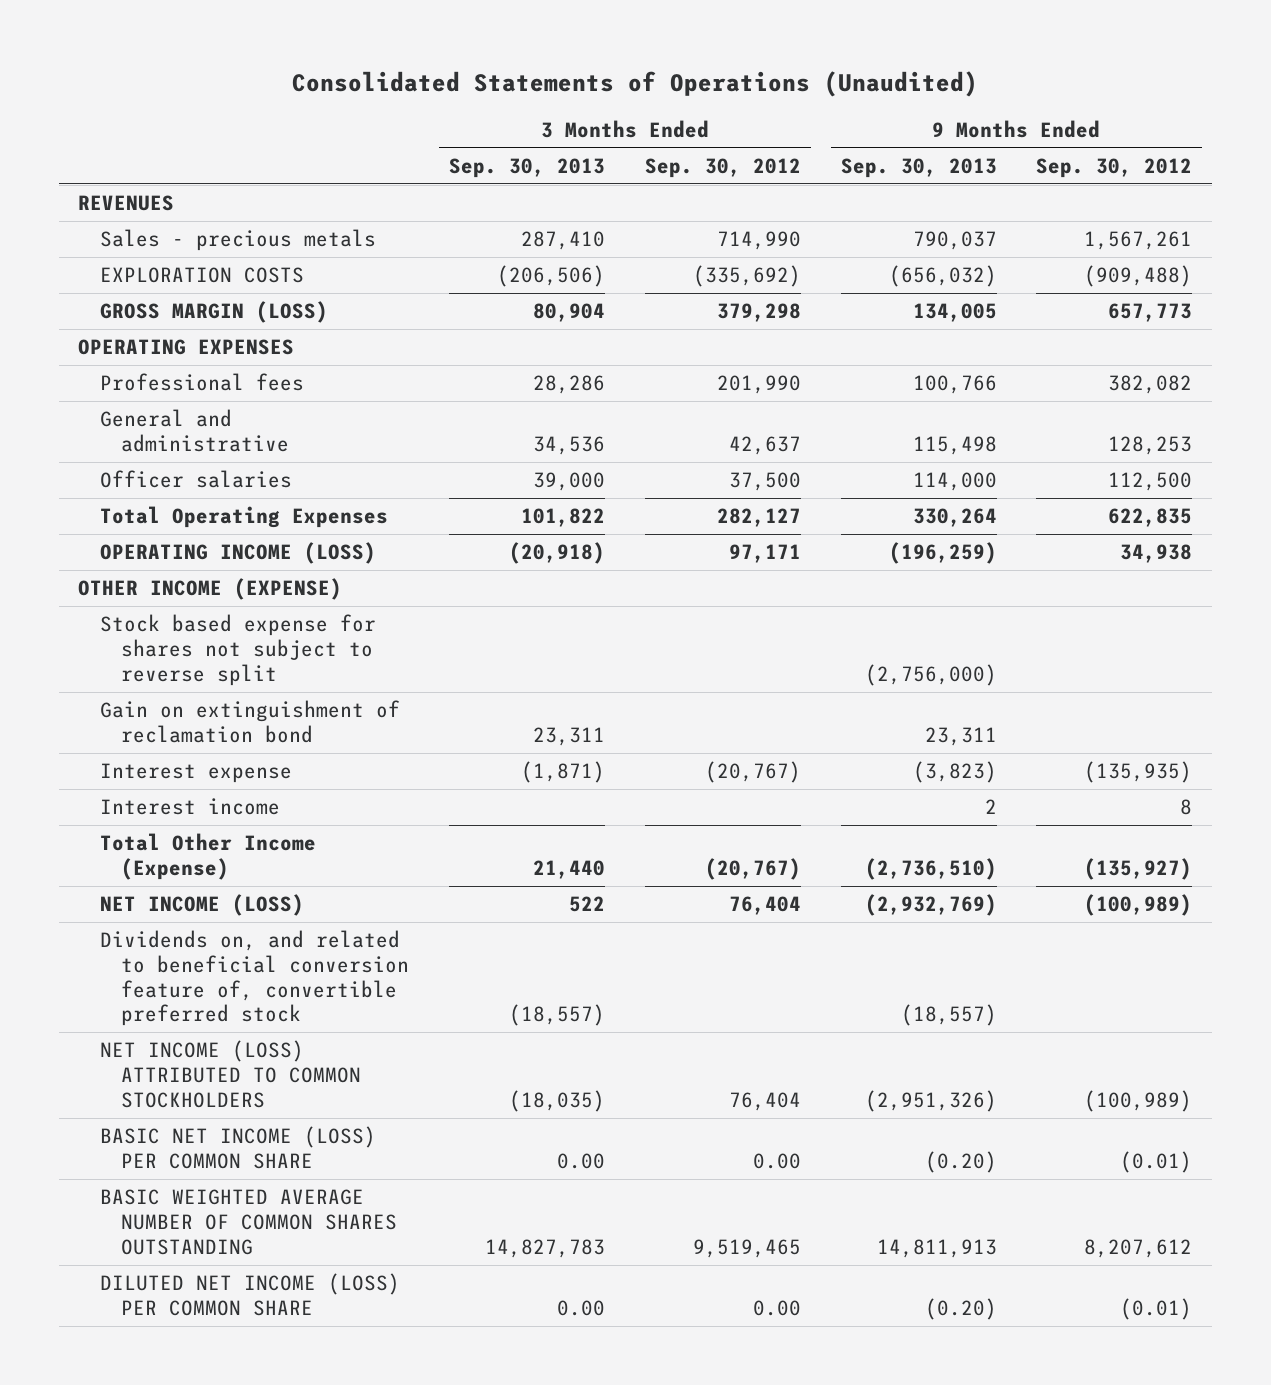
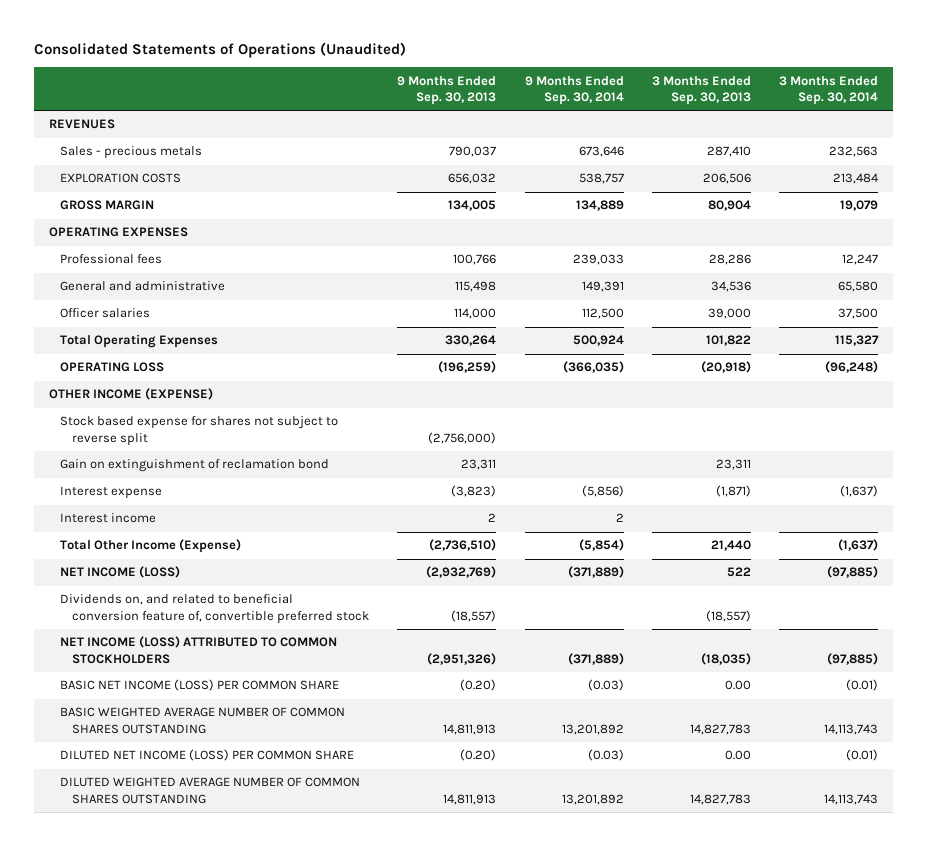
[644,157,801,178] Sep. 30, 2012 -> none
[1036,157,1193,178] Sep. 30, 2012 -> none
none -> [524,75,624,105] 9 Months Ended Sep. 30, 2014
none -> [779,75,879,105] 3 Months Ended Sep. 30, 2014
[497,265,606,288] (206,506) -> [702,173,751,185] 206,506
[888,265,997,288] (656,032) -> [448,173,497,185] 656,032
[99,301,328,324] GROSS MARGIN (LOSS) -> [60,200,155,211] GROSS MARGIN
[99,542,376,565] OPERATING INCOME (LOSS) -> [60,362,165,373] OPERATING LOSS
none -> [60,777,361,804] DILUTED WEIGHTED AVERAGE NUMBER OF COMMON SHARES OUTSTANDING

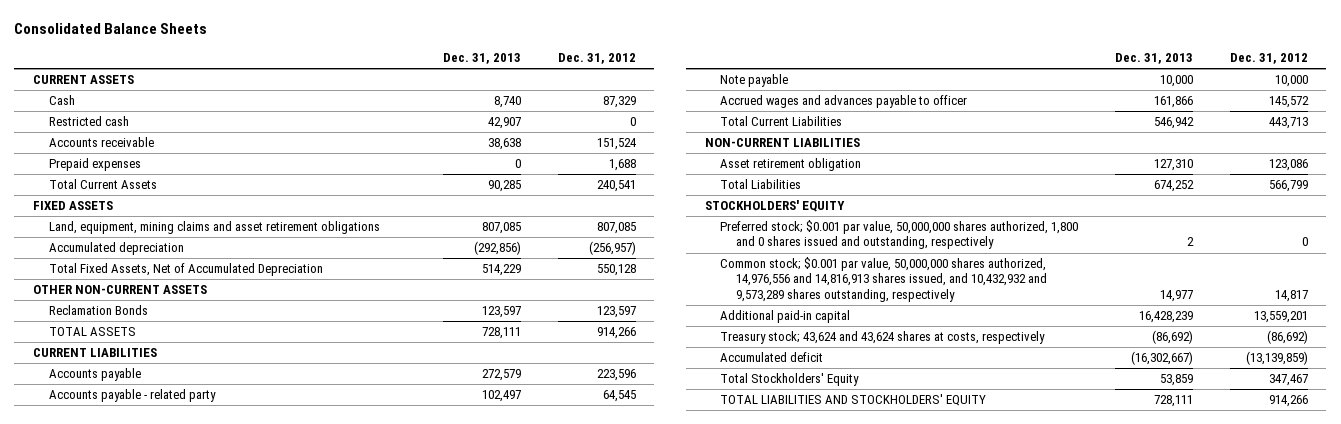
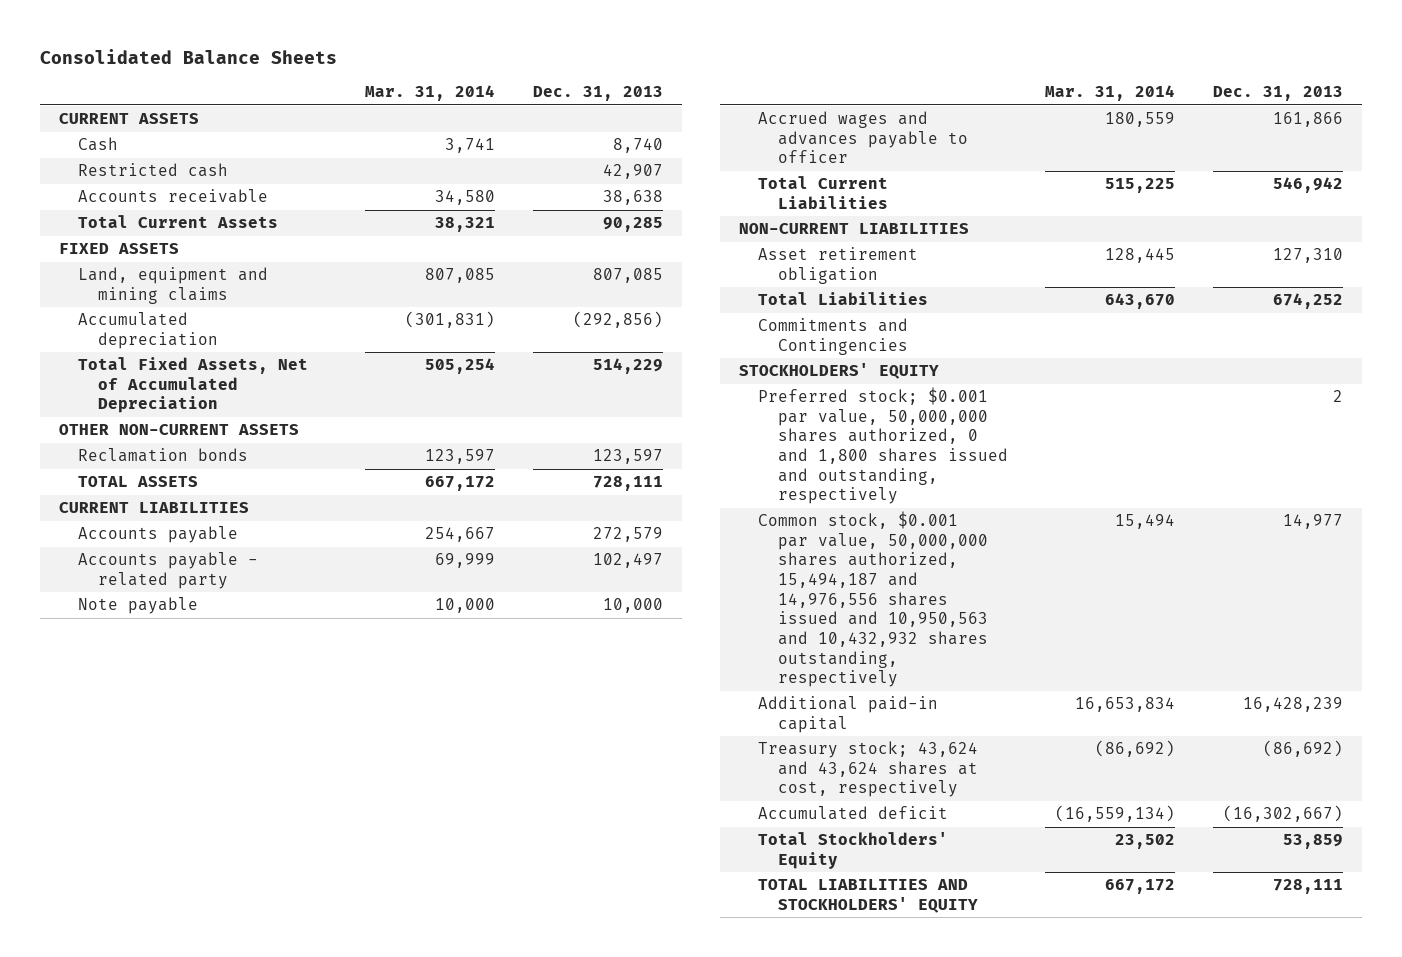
[557,53,636,65] Dec. 31, 2012 -> none
none -> [365,85,496,102] Mar. 31, 2014
[48,158,141,172] Prepaid expenses -> none
[48,221,380,235] Land, equipment, mining claims and asset retirement obligations -> [78,267,269,304] Land, equipment and mining claims
[48,305,148,316] Reclamation Bonds -> [78,448,249,463] Reclamation bonds
none -> [758,318,909,355] Commitments and Contingencies
[720,220,1079,250] Preferred stock; $0.001 par value, 50,000,000 shares authorized, 1,800 and 0 shares issued and outstanding, respectively -> [758,387,1008,505] Preferred stock; $0.001 par value, 50,000,000 shares authorized, 0 and 1,800 shares issued and outstanding, respectively
[720,257,1048,302] Common stock; $0.001 par value, 50,000,000 shares authorized, 14,976,556 and 14,816,913 shares issued, and 10,432,932 and 9,573,289 shares outstanding, respectively -> [758,511,988,688] Common stock, $0.001 par value, 50,000,000 shares authorized, 15,494,187 and 14,976,556 shares issued and 10,950,563 and 10,432,932 shares outstanding, respectively
[720,331,1046,345] Treasury stock; 43,624 and 43,624 shares at costs, respectively -> [758,741,979,798] Treasury stock; 43,624 and 43,624 shares at cost, respectively

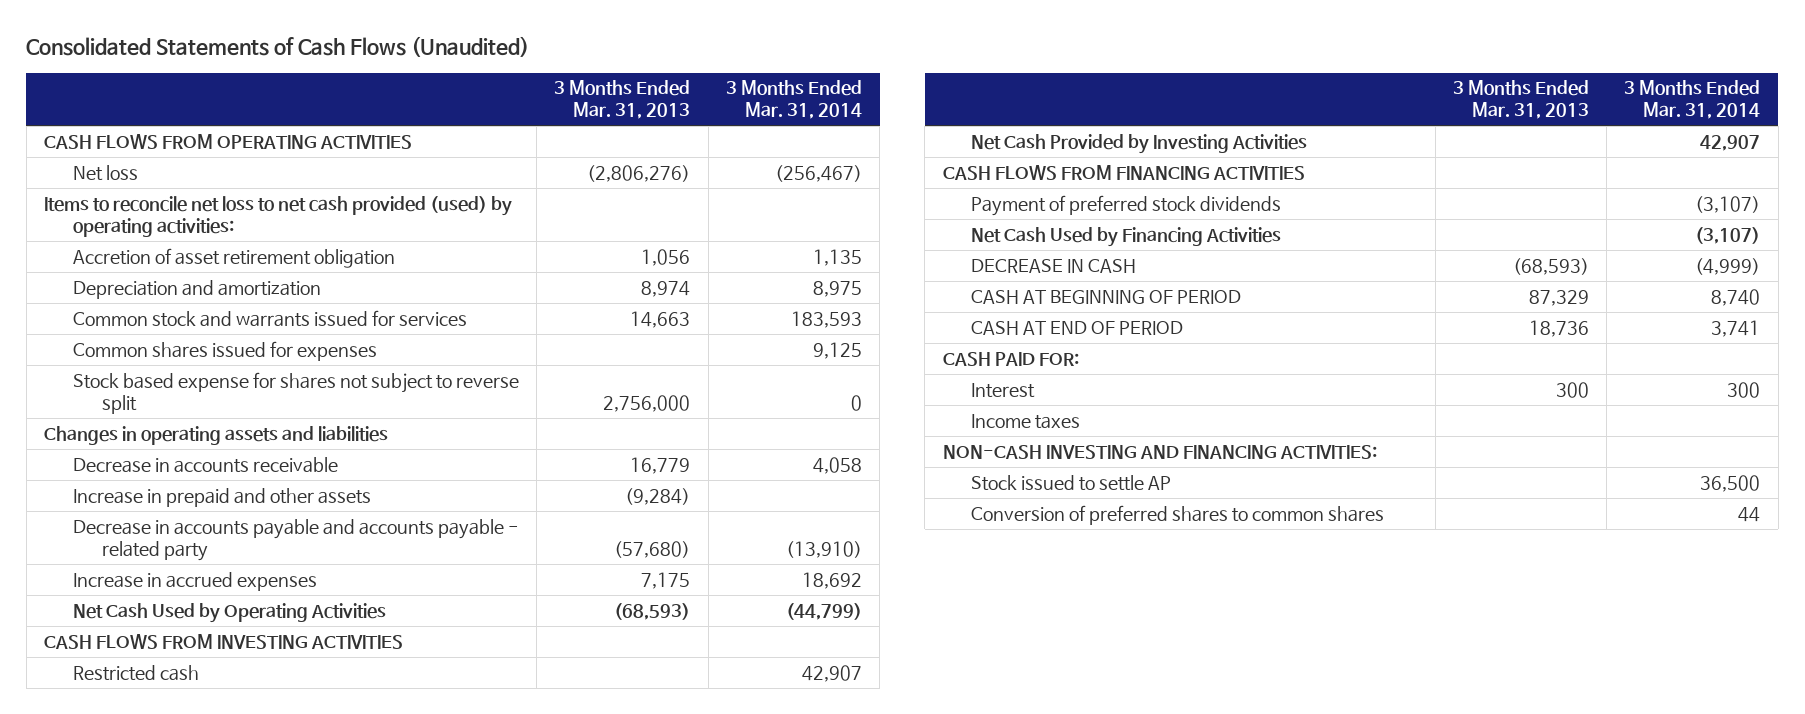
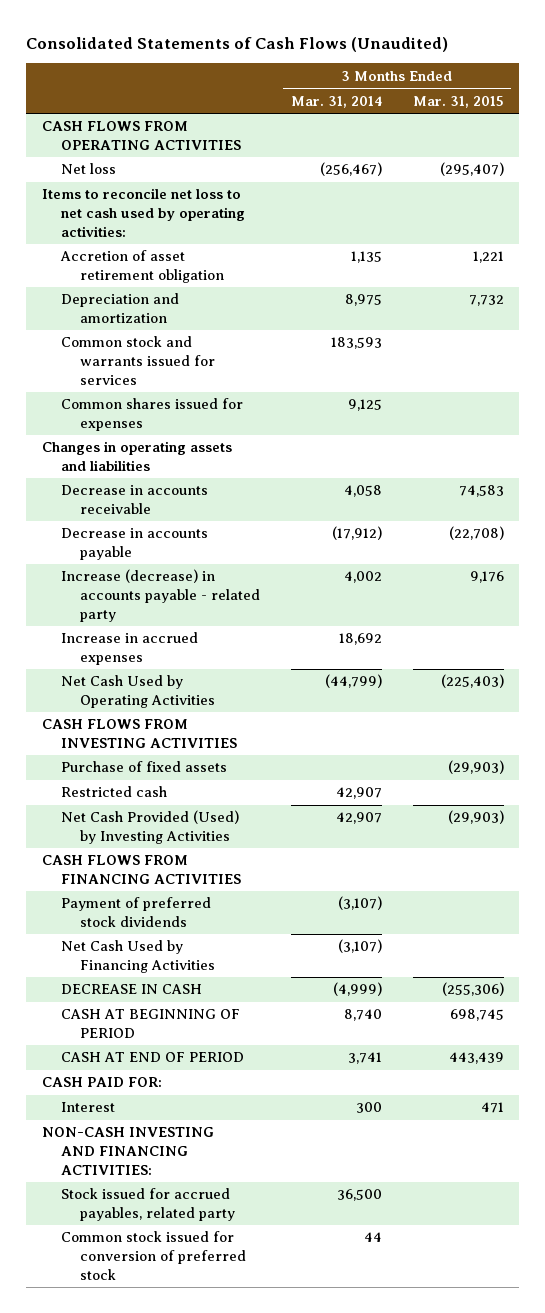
[554,80,691,120] 3 Months Ended Mar. 31, 2013 -> none
none -> [412,95,504,108] Mar. 31, 2015
[44,195,513,237] Items to reconcile net loss to net cash provided (used) by operating activities: -> [41,188,246,237] Items to reconcile net loss to net cash used by operating activities:
[72,371,519,414] Stock based expense for shares not subject to reverse split -> none
[72,487,371,507] Increase in prepaid and other assets -> none
none -> [61,528,209,560] Decrease in accounts payable
[72,518,519,561] Decrease in accounts payable and accounts payable - related party -> [61,569,261,622] Increase (decrease) in accounts payable - related party
[785,540,862,558] (13,910) -> [343,571,382,584] 4,002
none -> [61,761,228,773] Purchase of fixed assets
[971,133,1308,154] Net Cash Provided by Investing Activities -> [61,810,240,844] Net Cash Provided (Used) by Investing Activities
[971,413,1081,429] Income taxes -> none
[971,474,1172,491] Stock issued to settle AP -> [61,1188,236,1221] Stock issued for accrued payables, related party
[971,504,1385,525] Conversion of preferred shares to common shares -> [61,1231,247,1280] Common stock issued for conversion of preferred stock

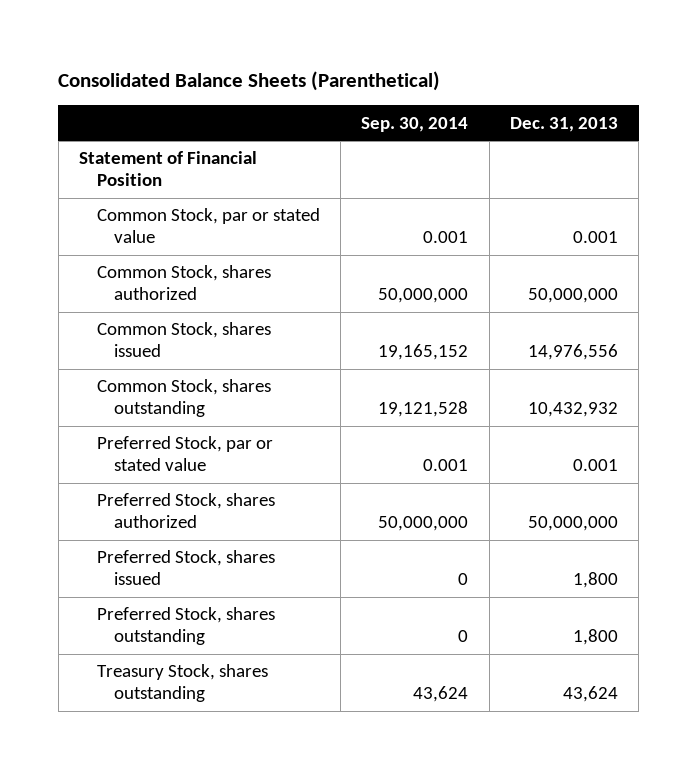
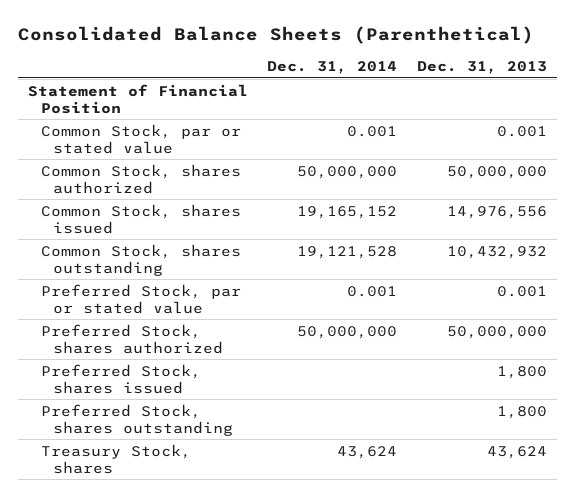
[361,116,469,132] Sep. 30, 2014 -> none
none -> [267,60,398,74] Dec. 31, 2014
[96,664,268,703] Treasury Stock, shares outstanding -> [40,443,191,474] Treasury Stock, shares

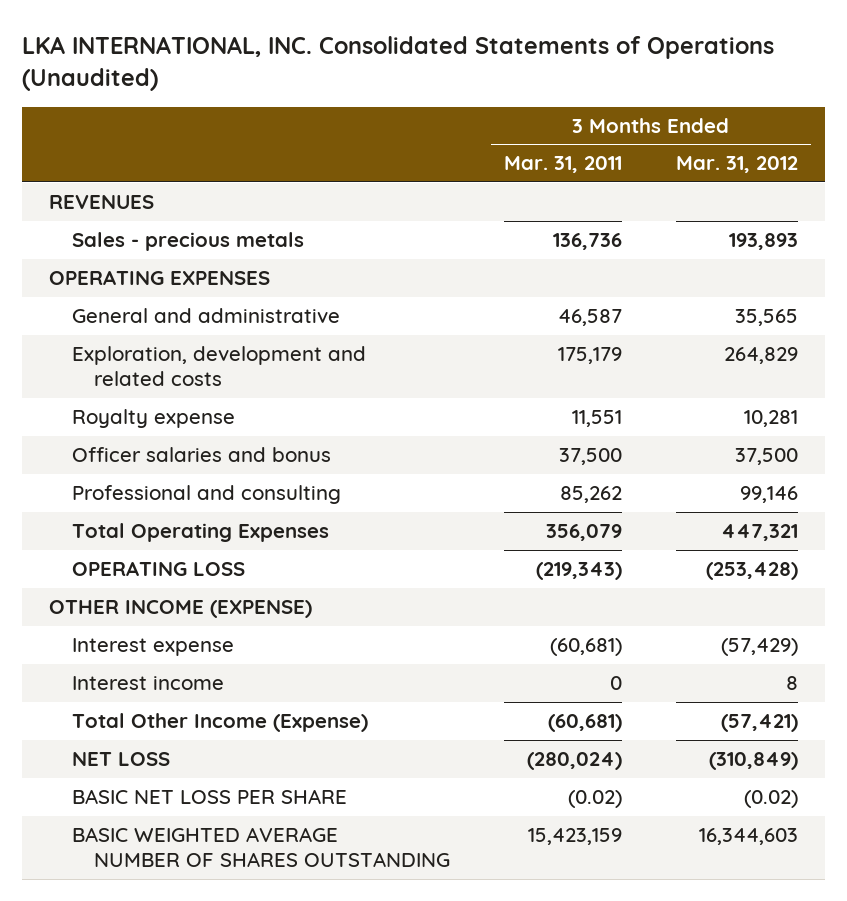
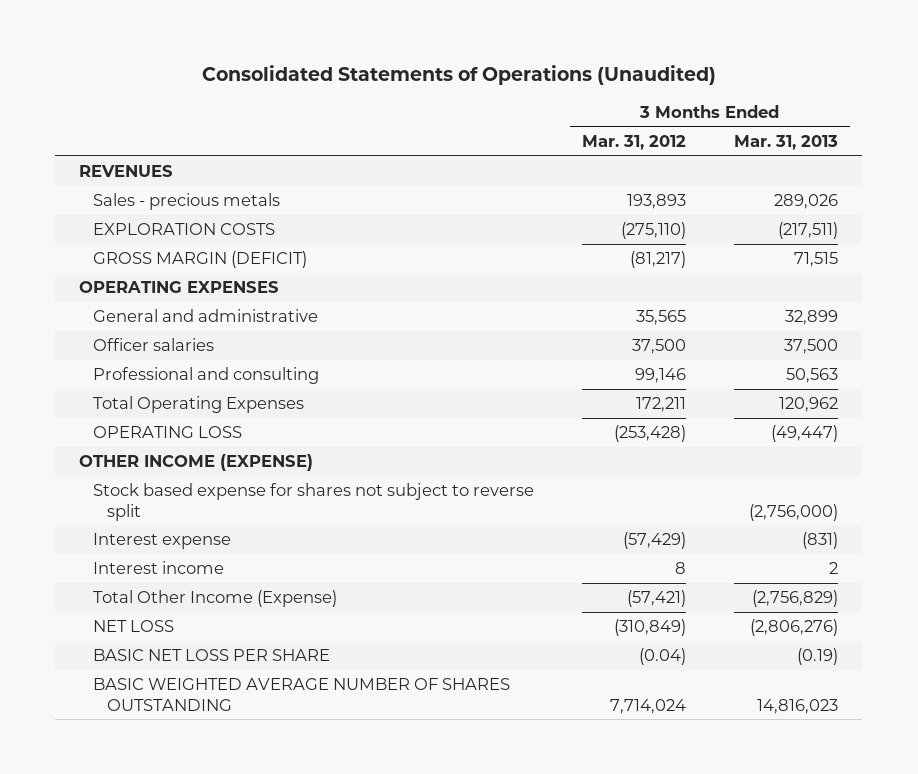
[22,36,775,92] LKA INTERNATIONAL, INC. Consolidated Statements of Operations (Unaudited) -> [201,65,716,86] Consolidated Statements of Operations (Unaudited)
[504,156,623,174] Mar. 31, 2011 -> none
none -> [734,134,839,150] Mar. 31, 2013
none -> [93,223,276,236] EXPLORATION COSTS
none -> [93,251,308,269] GROSS MARGIN (DEFICIT)
[71,346,366,387] Exploration, development and related costs -> none
[71,409,235,429] Royalty expense -> none
[71,447,331,463] Officer salaries and bonus -> [93,338,215,352] Officer salaries
[720,524,798,542] 447,321 -> [636,397,687,413] 172,211
none -> [93,483,535,521] Stock based expense for shares not subject to reverse split
[743,790,798,809] (0.02) -> [639,648,687,666] (0.04)
[698,828,798,846] 16,344,603 -> [610,698,687,714] 7,714,024

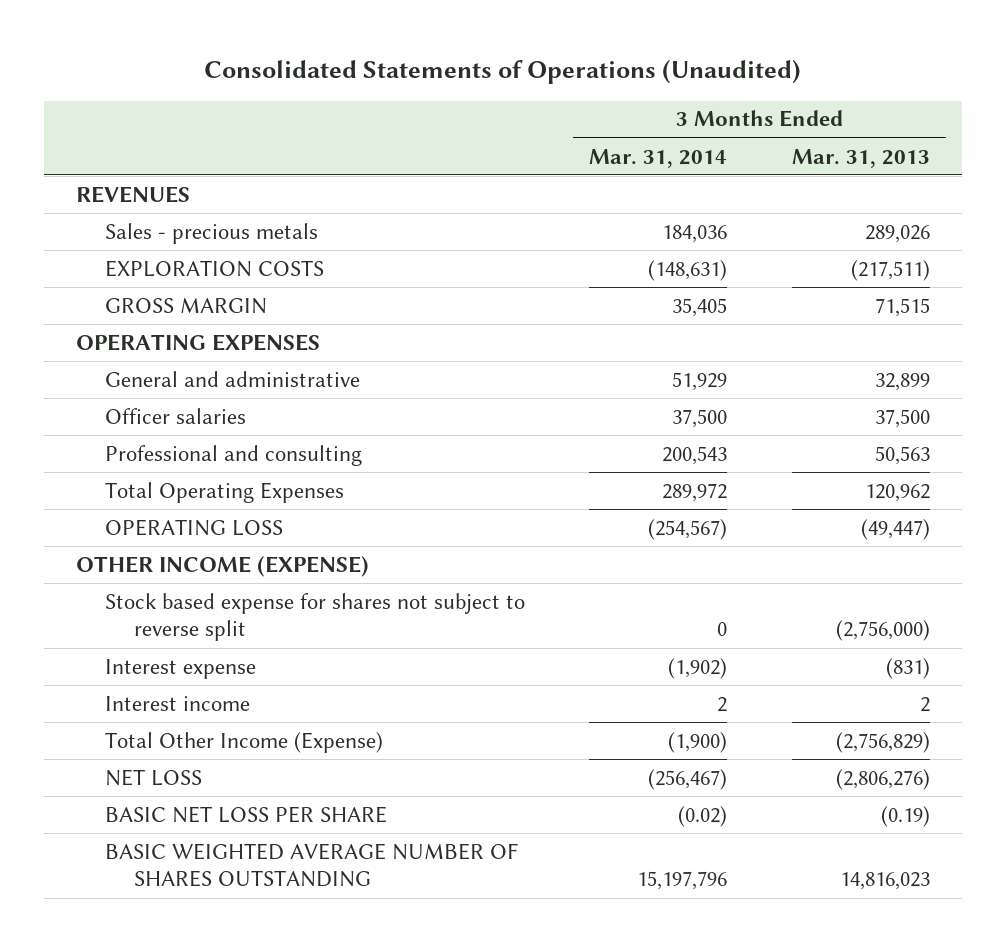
[582,134,687,150] Mar. 31, 2012 -> none
none -> [589,148,728,168] Mar. 31, 2014
[93,251,308,269] GROSS MARGIN (DEFICIT) -> [104,297,267,314] GROSS MARGIN

